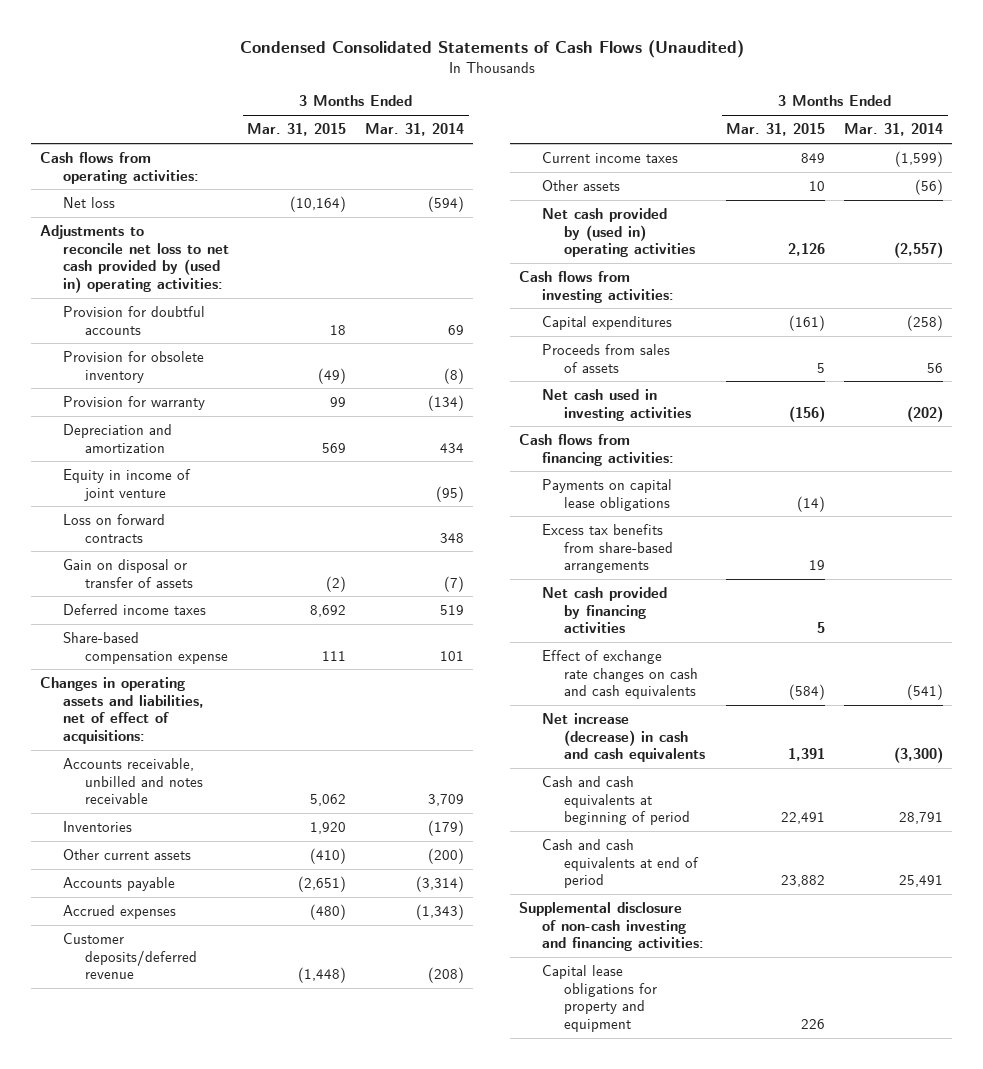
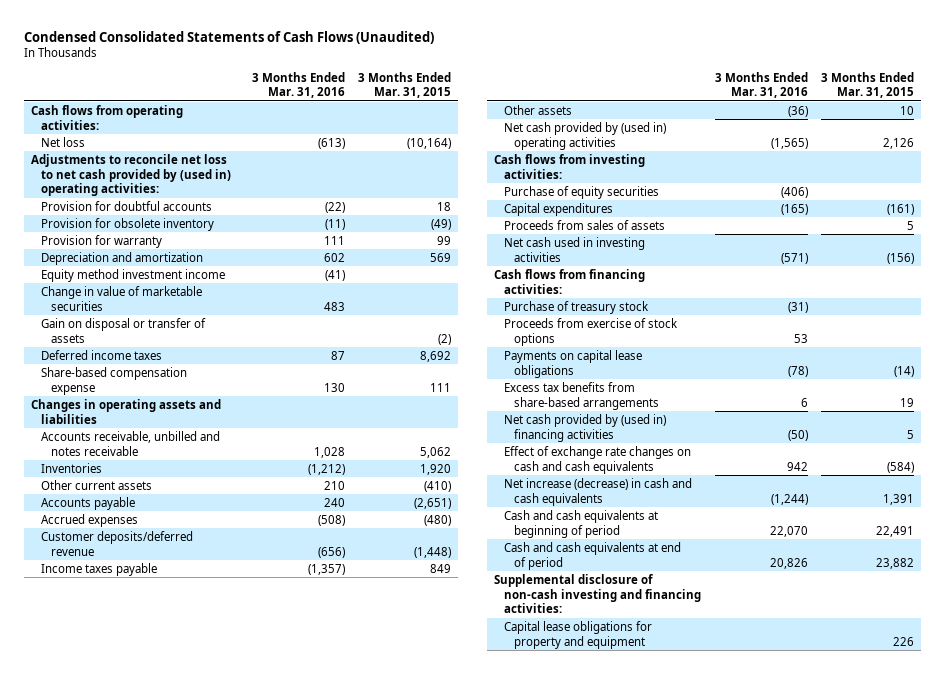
[365,123,465,137] Mar. 31, 2014 -> none
none -> [251,71,345,99] 3 Months Ended Mar. 31, 2016
[62,514,165,543] Loss on forward contracts -> none
[62,469,191,501] Equity in income of joint venture -> [40,268,225,282] Equity method investment income
none -> [40,285,202,311] Change in value of marketable securities
[40,677,204,744] Changes in operating assets and liabilities, net of effect of acquisitions: -> [30,398,221,424] Changes in operating assets and liabilities
[541,152,678,164] Current income taxes -> [40,562,157,576] Income taxes payable
none -> [503,185,659,199] Purchase of equity securities
none -> [503,300,649,314] Purchase of treasury stock
none -> [503,317,678,346] Proceeds from exercise of stock options
[541,587,667,634] Net cash provided by financing activities -> [503,413,666,442] Net cash provided by (used in) financing activities

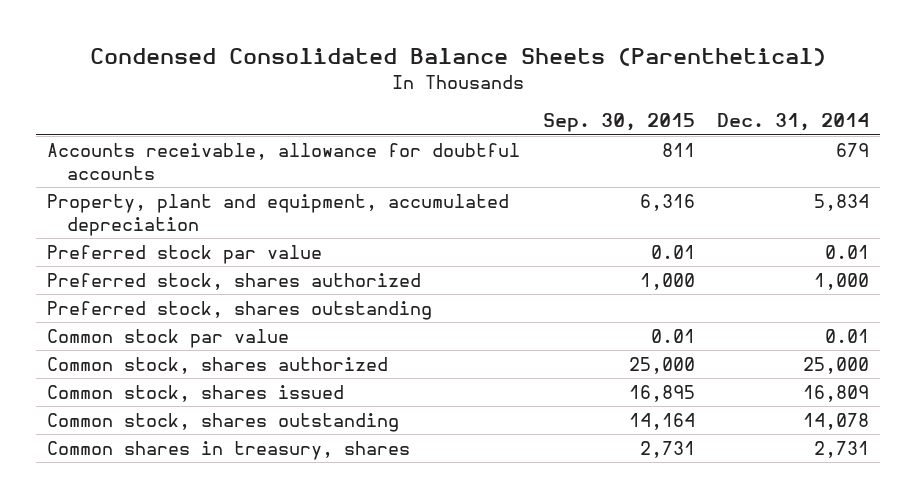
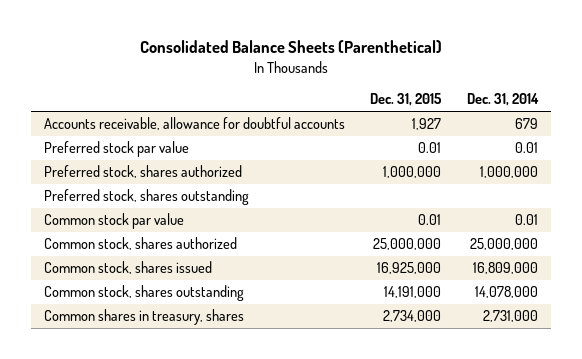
[90,48,827,67] Condensed Consolidated Balance Sheets (Parenthetical) -> [139,40,442,54] Consolidated Balance Sheets (Parenthetical)
[542,113,695,133] Sep. 30, 2015 -> none
none -> [370,93,443,107] Dec. 31, 2015
[47,193,510,236] Property, plant and equipment, accumulated depreciation -> none
[814,272,870,290] 1,000 -> [479,166,538,179] 1,000,000
[803,356,870,374] 25,000 -> [469,238,538,251] 25,000,000
[803,384,870,402] 16,809 -> [472,262,538,275] 16,809,000
[803,412,870,430] 14,078 -> [474,286,538,299] 14,078,000
[814,440,870,458] 2,731 -> [482,310,538,323] 2,731,000

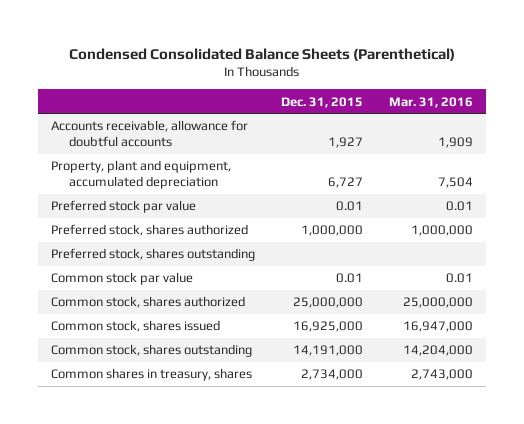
[139,40,442,54] Consolidated Balance Sheets (Parenthetical) -> [69,47,456,61] Condensed Consolidated Balance Sheets (Parenthetical)
[466,93,539,107] Dec. 31, 2014 -> none
none -> [388,96,473,108] Mar. 31, 2016
none -> [51,160,232,190] Property, plant and equipment, accumulated depreciation

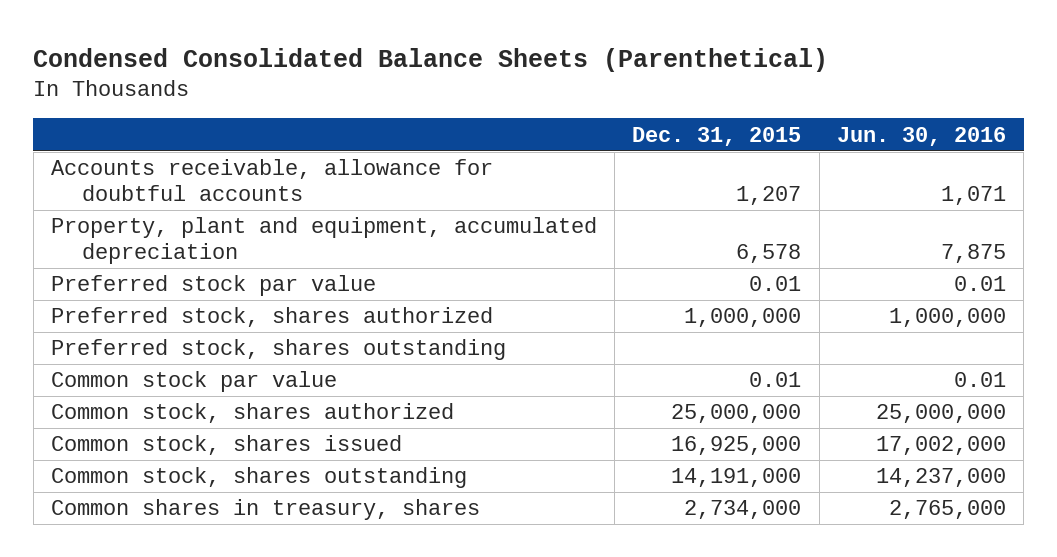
[388,96,473,108] Mar. 31, 2016 -> none
none -> [836,126,1006,146] Jun. 30, 2016
[328,137,364,149] 1,927 -> [736,186,802,206] 1,207
[328,177,364,189] 6,727 -> [736,244,802,264] 6,578

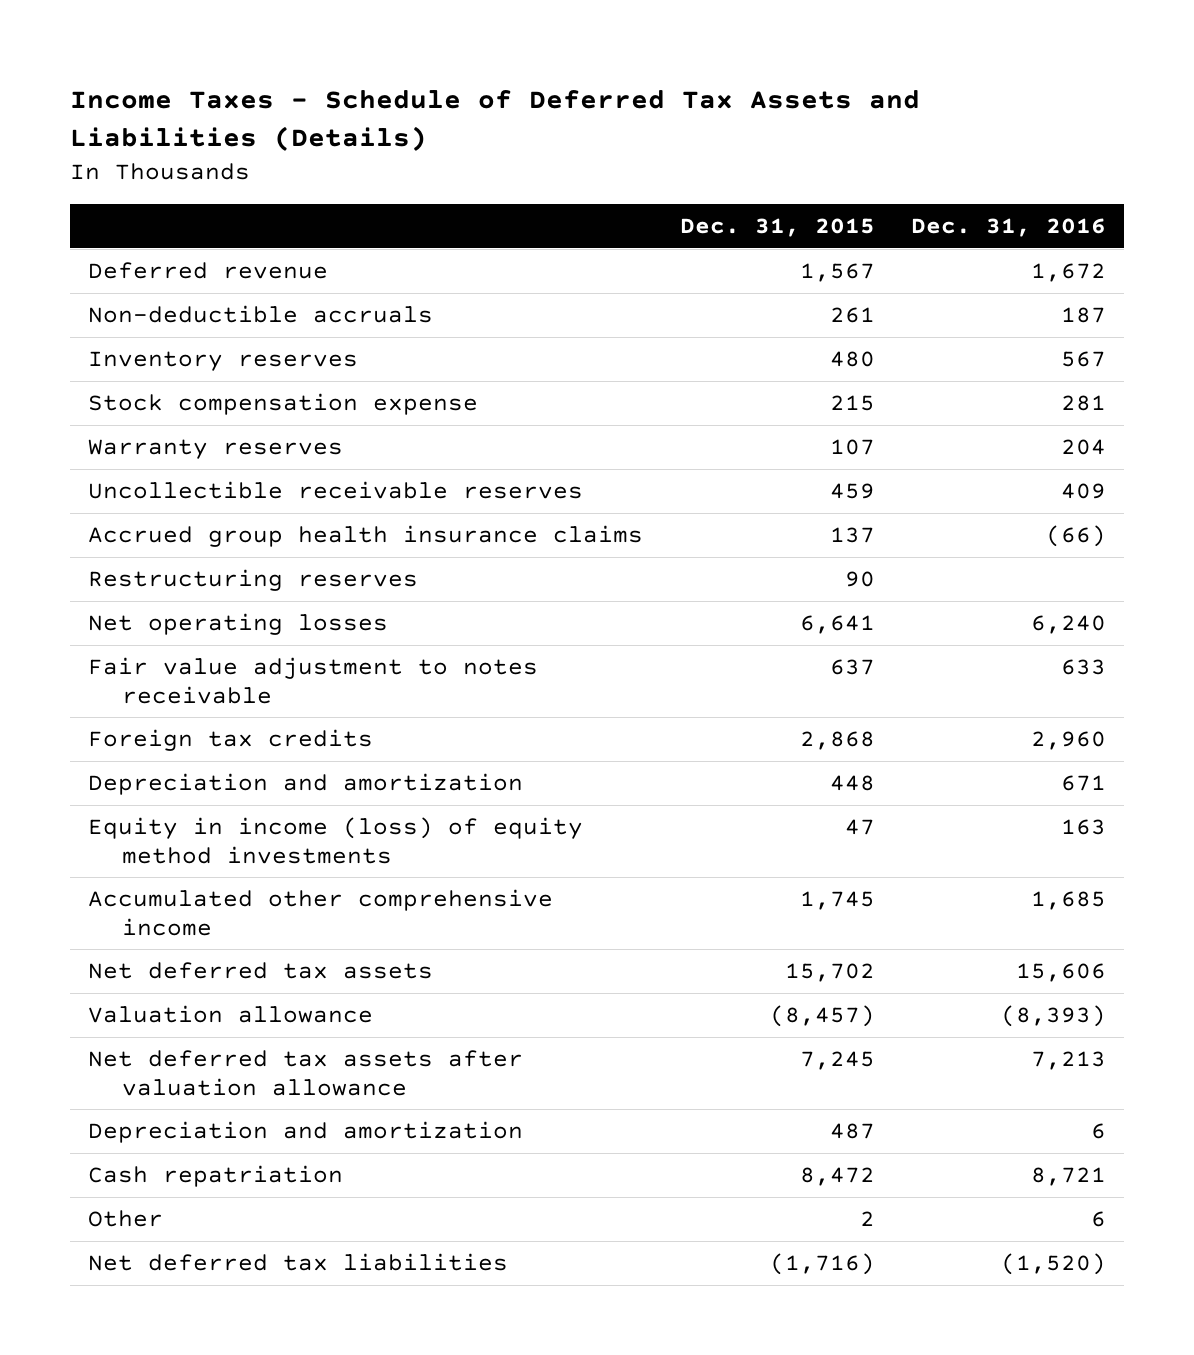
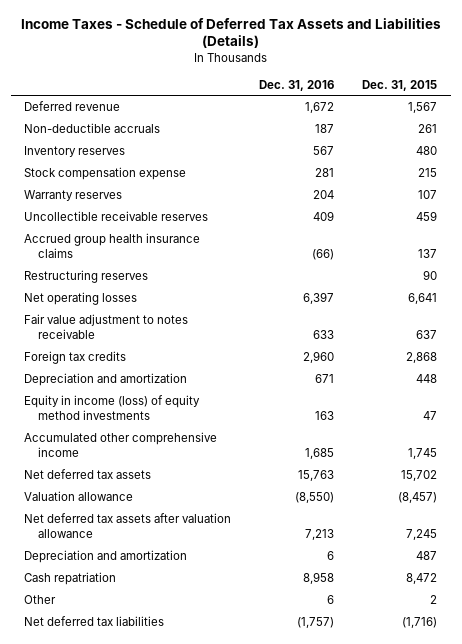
[1030,615,1106,635] 6,240 -> [303,292,335,305] 6,397
[1015,963,1106,983] 15,606 -> [298,470,335,482] 15,763
[1000,1005,1106,1028] (8,393) -> [295,492,335,504] (8,550)
[1030,1167,1106,1187] 8,721 -> [303,572,335,585] 8,958
[1000,1253,1106,1276] (1,520) -> [297,617,335,629] (1,757)

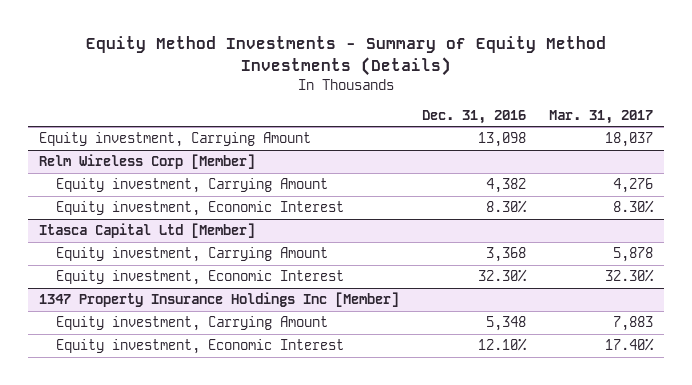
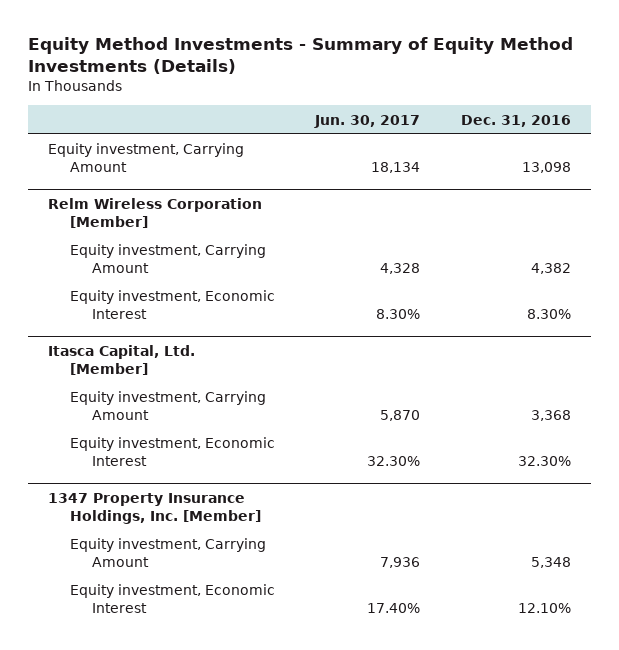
[548,109,653,124] Mar. 31, 2017 -> none
none -> [314,114,421,128] Jun. 30, 2017
[39,154,256,170] Relm Wireless Corp [Member] -> [47,198,262,229] Relm Wireless Corporation [Member]
[39,223,256,239] Itasca Capital Ltd [Member] -> [47,345,195,376] Itasca Capital, Ltd. [Member]
[39,292,400,308] 1347 Property Insurance Holdings Inc [Member] -> [47,493,262,525] 1347 Property Insurance Holdings, Inc. [Member]

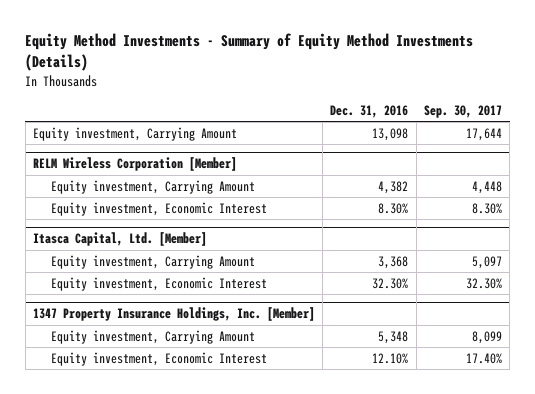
[314,114,421,128] Jun. 30, 2017 -> none
none -> [423,104,502,118] Sep. 30, 2017
[47,198,262,229] Relm Wireless Corporation [Member] -> [32,157,237,172] RELM Wireless Corporation [Member]

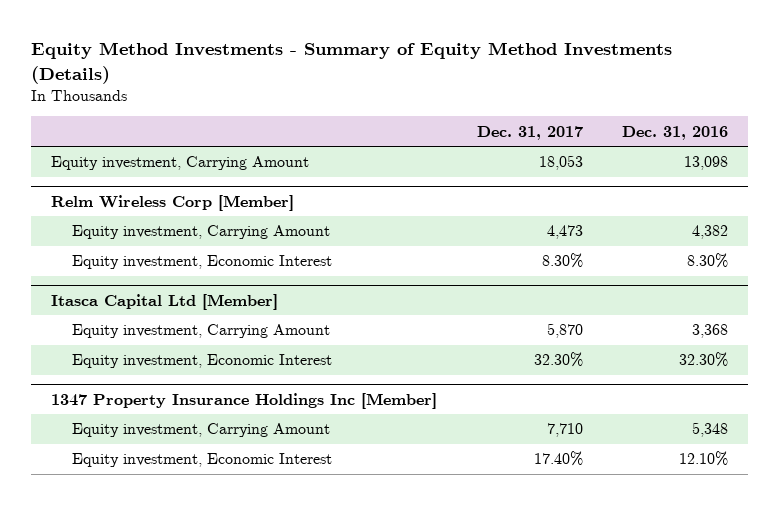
[423,104,502,118] Sep. 30, 2017 -> none
none -> [476,125,583,140] Dec. 31, 2017
[32,157,237,172] RELM Wireless Corporation [Member] -> [51,194,295,211] Relm Wireless Corp [Member]
[32,232,207,247] Itasca Capital, Ltd. [Member] -> [51,293,279,310] Itasca Capital Ltd [Member]
[32,307,315,322] 1347 Property Insurance Holdings, Inc. [Member] -> [51,392,438,409] 1347 Property Insurance Holdings Inc [Member]

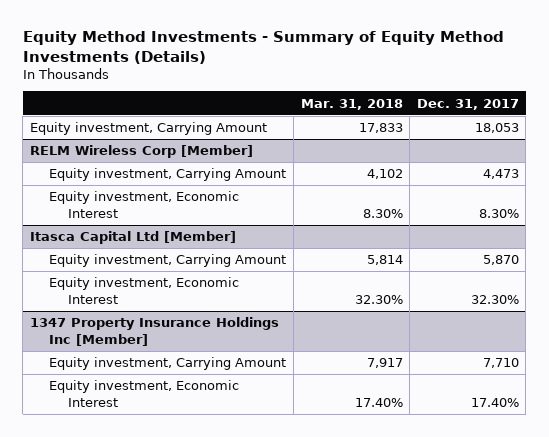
[622,125,729,140] Dec. 31, 2016 -> none
none -> [300,98,403,110] Mar. 31, 2018
[51,194,295,211] Relm Wireless Corp [Member] -> [30,145,254,159] RELM Wireless Corp [Member]

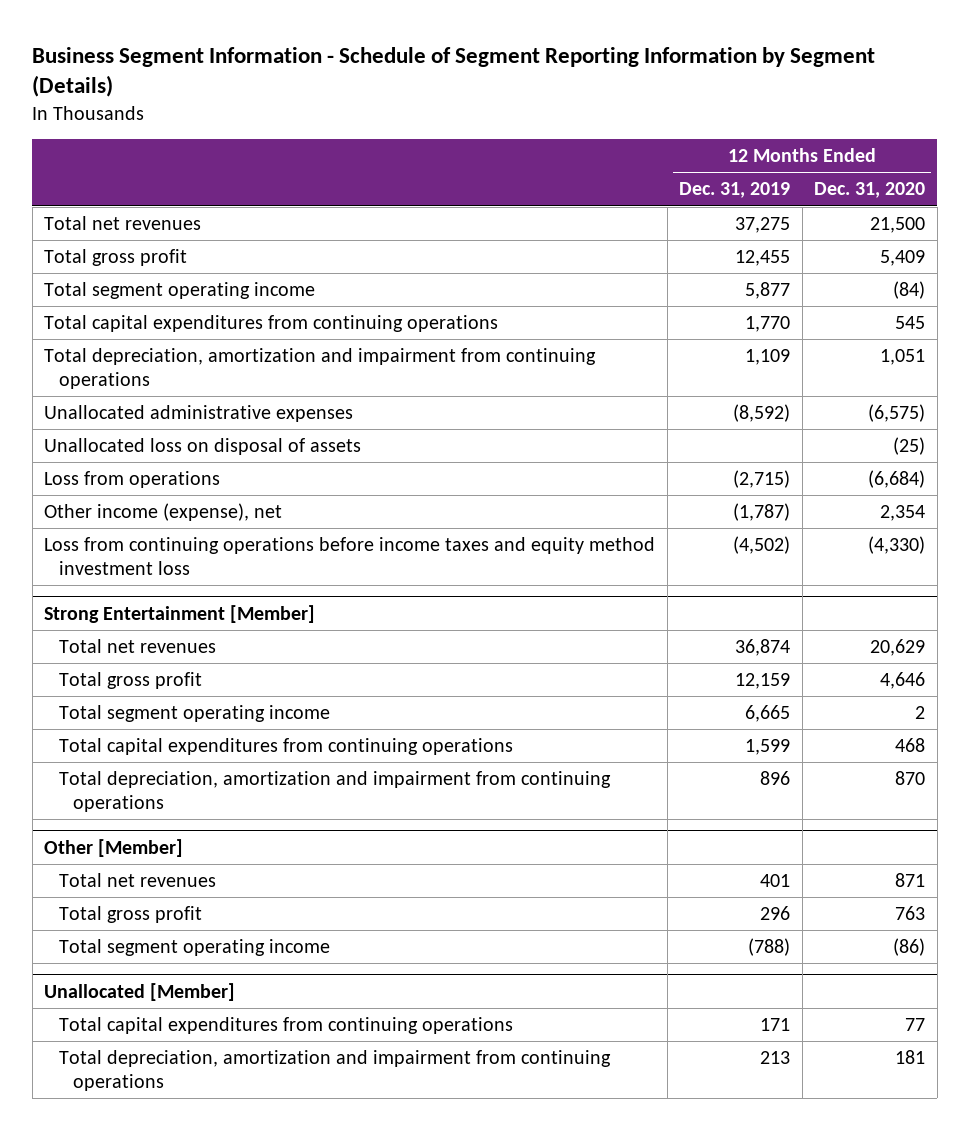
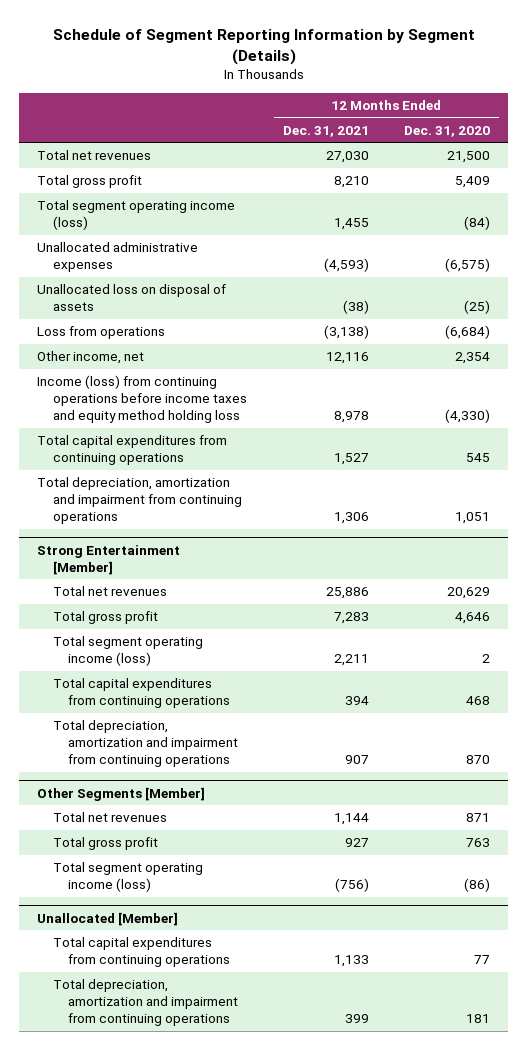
[32,46,876,98] Business Segment Information - Schedule of Segment Reporting Information by Segment (Details) -> [52,28,475,66] Schedule of Segment Reporting Information by Segment (Details)
[679,182,791,199] Dec. 31, 2019 -> none
none -> [282,125,369,137] Dec. 31, 2021
[44,281,316,299] Total segment operating income -> [36,200,235,231] Total segment operating income (loss)
[44,502,283,521] Other income (expense), net -> [36,351,144,365] Other income, net
[44,536,656,575] Loss from continuing operations before income taxes and equity method investment loss -> [36,375,247,424] Income (loss) from continuing operations before income taxes and equity method holding loss
[44,314,499,332] Total capital expenditures from continuing operations -> [36,435,227,466] Total capital expenditures from continuing operations
[44,347,597,389] Total depreciation, amortization and impairment from continuing operations -> [36,477,242,525] Total depreciation, amortization and impairment from continuing operations
[58,704,330,722] Total segment operating income -> [52,636,203,667] Total segment operating income (loss)
[44,838,184,857] Other [Member] -> [36,786,205,801] Other Segments [Member]
[58,938,330,956] Total segment operating income -> [52,862,203,893] Total segment operating income (loss)

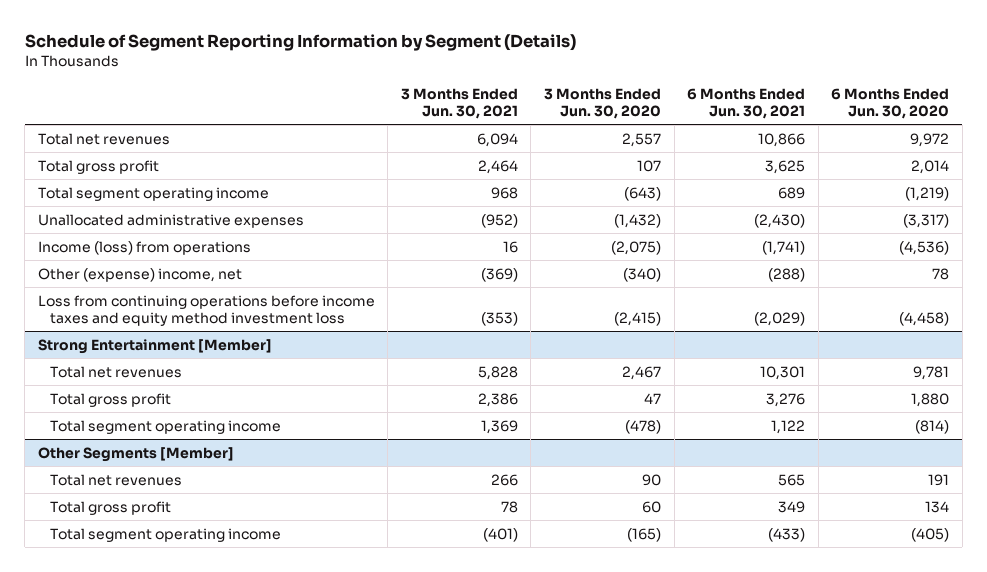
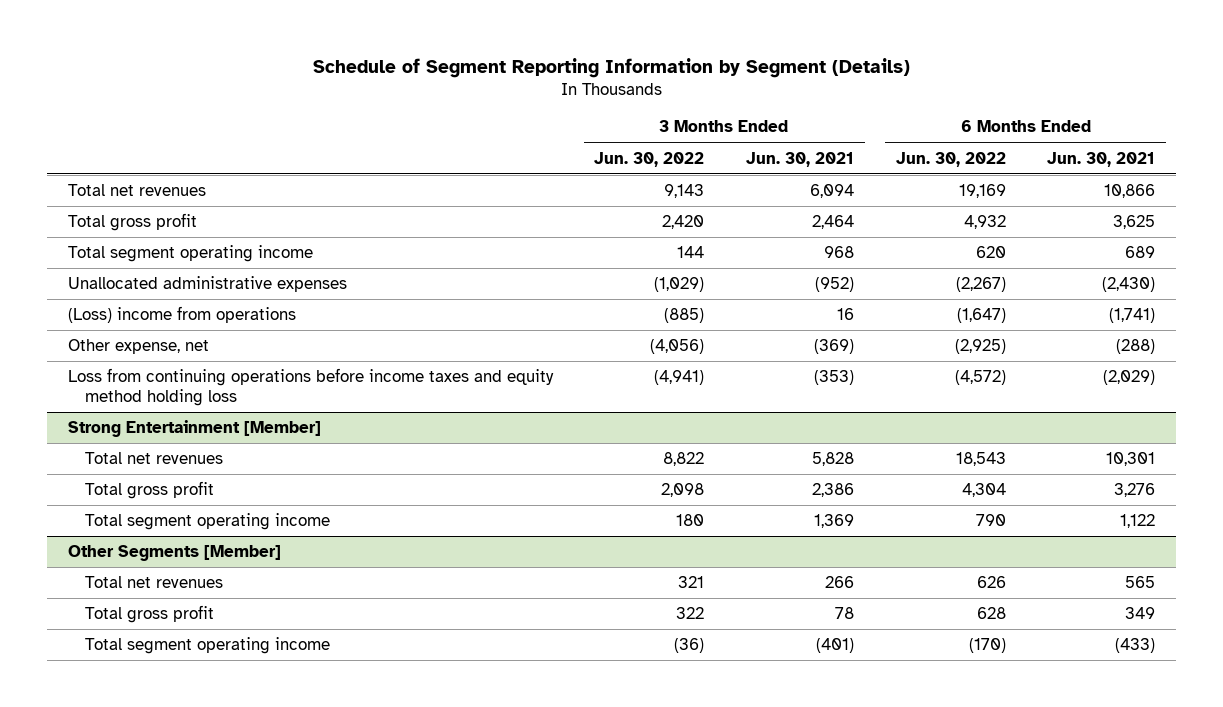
[543,87,661,119] 3 Months Ended Jun. 30, 2020 -> none
[831,87,950,119] 6 Months Ended Jun. 30, 2020 -> none
none -> [594,151,705,167] Jun. 30, 2022
none -> [895,151,1006,167] Jun. 30, 2022
[37,240,251,255] Income (loss) from operations -> [67,306,296,324] (Loss) income from operations
[37,267,242,282] Other (expense) income, net -> [67,339,209,355] Other expense, net
[37,294,375,326] Loss from continuing operations before income taxes and equity method investment loss -> [67,368,554,406] Loss from continuing operations before income taxes and equity method holding loss

